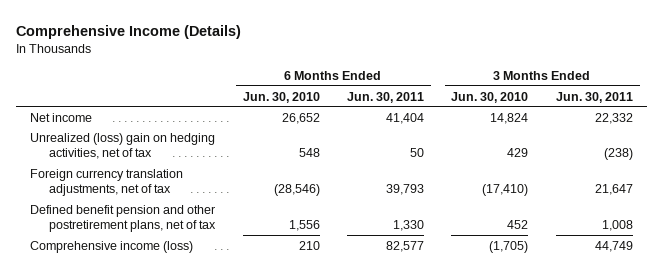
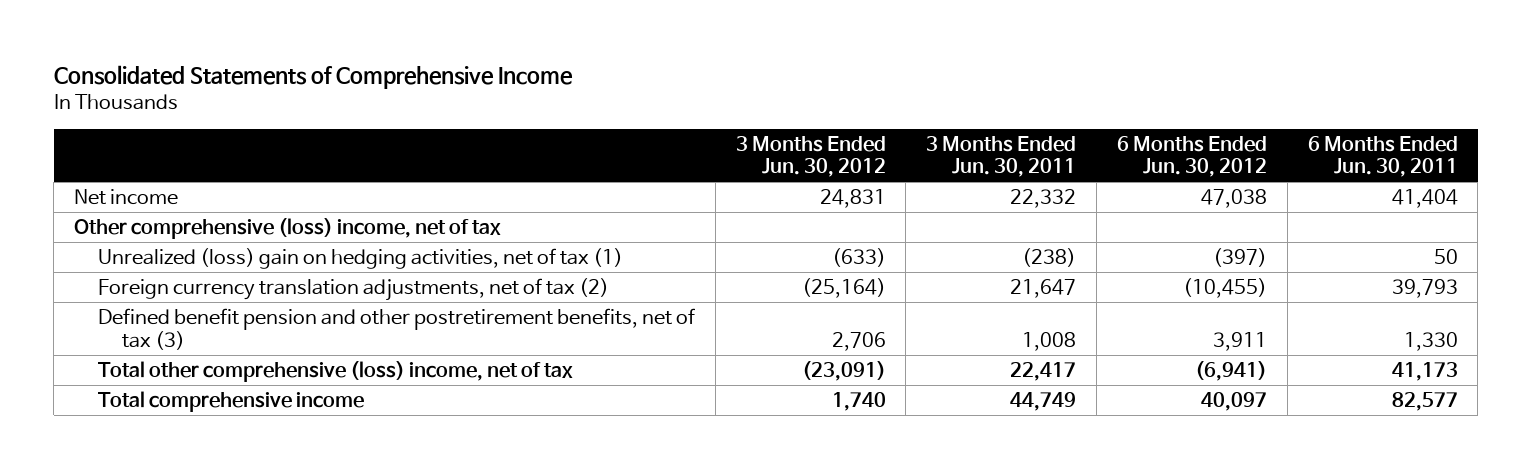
[16,24,242,39] Comprehensive Income (Details) -> [53,65,573,90] Consolidated Statements of Comprehensive Income
[242,91,320,103] Jun. 30, 2010 -> none
[451,91,529,103] Jun. 30, 2010 -> none
none -> [735,135,886,178] 3 Months Ended Jun. 30, 2012
none -> [1116,135,1267,178] 6 Months Ended Jun. 30, 2012
none -> [73,218,501,240] Other comprehensive (loss) income, net of tax
[30,132,216,160] Unrealized (loss) gain on hedging activities, net of tax -> [98,248,624,270] Unrealized (loss) gain on hedging activities, net of tax (1)
[30,168,184,197] Foreign currency translation adjustments, net of tax -> [98,278,610,302] Foreign currency translation adjustments, net of tax (2)
[30,204,217,233] Defined benefit pension and other postretirement plans, net of tax -> [98,308,696,350] Defined benefit pension and other postretirement benefits, net of tax (3)
none -> [98,361,574,383] Total other comprehensive (loss) income, net of tax
[30,240,194,253] Comprehensive income (loss) -> [98,391,365,413] Total comprehensive income

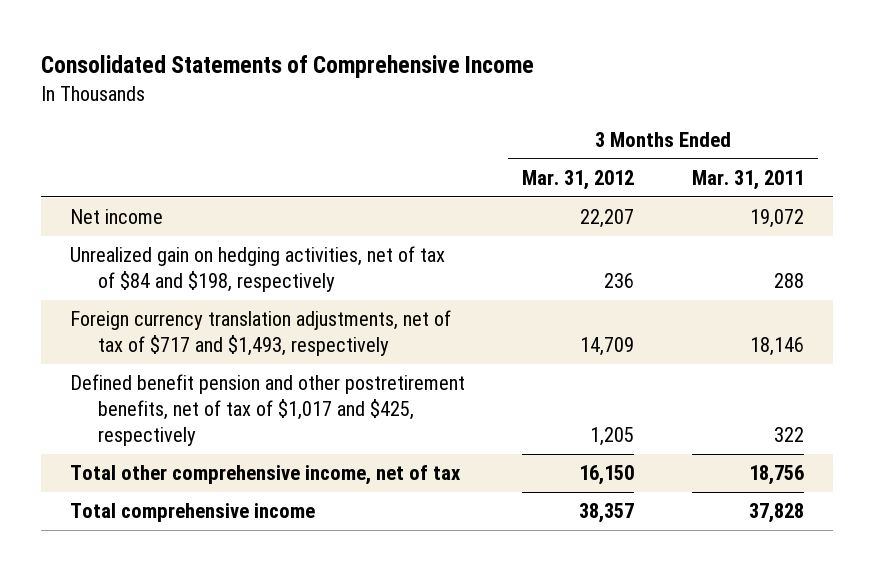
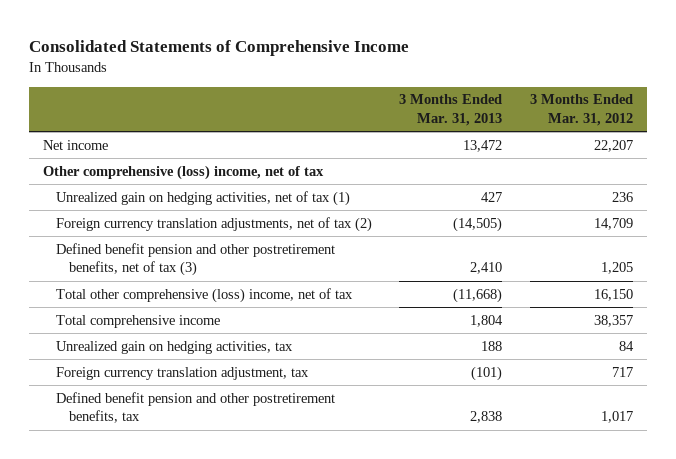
[691,169,804,190] Mar. 31, 2011 -> none
none -> [399,94,503,127] 3 Months Ended Mar. 31, 2013
none -> [42,164,324,180] Other comprehensive (loss) income, net of tax
[69,246,445,293] Unrealized gain on hedging activities, net of tax of $84 and $198, respectively -> [55,190,350,206] Unrealized gain on hedging activities, net of tax (1)
[69,310,451,357] Foreign currency translation adjustments, net of tax of $717 and $1,493, respectively -> [55,216,372,232] Foreign currency translation adjustments, net of tax (2)
[69,374,465,447] Defined benefit pension and other postretirement benefits, net of tax of $1,017 and $425, respectively -> [55,242,335,277] Defined benefit pension and other postretirement benefits, net of tax (3)
[69,465,461,486] Total other comprehensive income, net of tax -> [55,287,353,303] Total other comprehensive (loss) income, net of tax
none -> [55,340,293,354] Unrealized gain on hedging activities, tax
none -> [55,366,309,380] Foreign currency translation adjustment, tax
none -> [55,391,335,424] Defined benefit pension and other postretirement benefits, tax

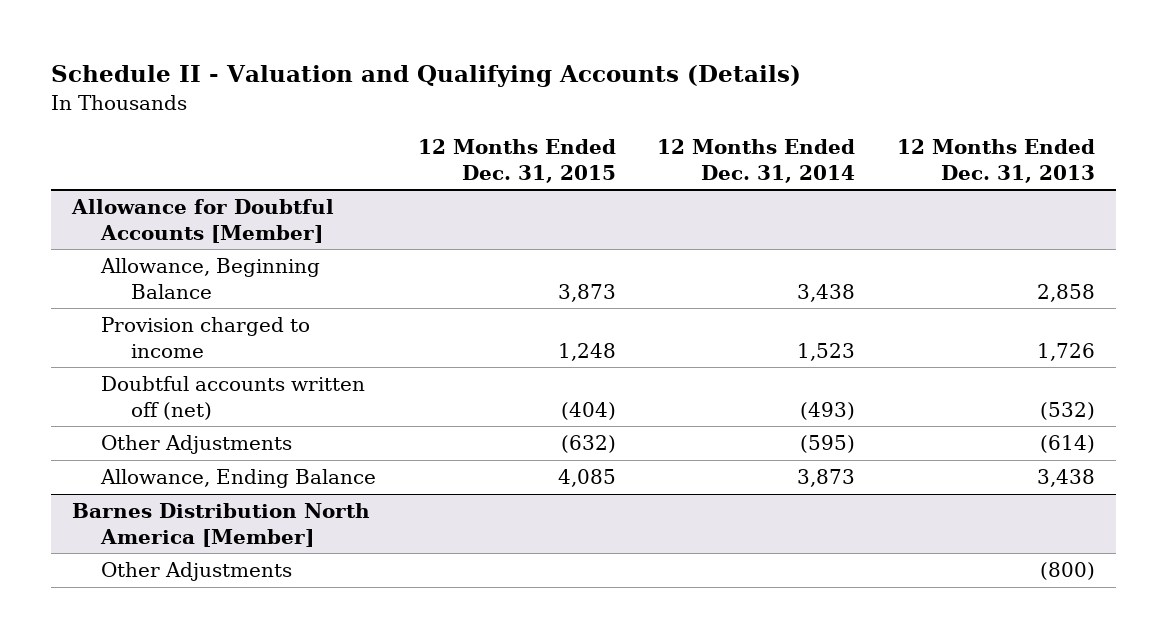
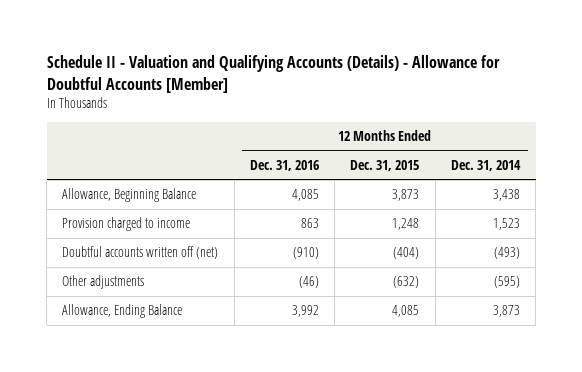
[51,65,802,88] Schedule II - Valuation and Qualifying Accounts (Details) -> [46,55,500,93] Schedule II - Valuation and Qualifying Accounts (Details) - Allowance for Doubtful Accounts [Member]
[896,138,1095,183] 12 Months Ended Dec. 31, 2013 -> none
none -> [249,159,319,171] Dec. 31, 2016
[70,199,334,244] Allowance for Doubtful Accounts [Member] -> none
[101,435,293,455] Other Adjustments -> [62,275,145,290] Other adjustments
[71,503,370,548] Barnes Distribution North America [Member] -> none
[101,562,293,582] Other Adjustments -> none

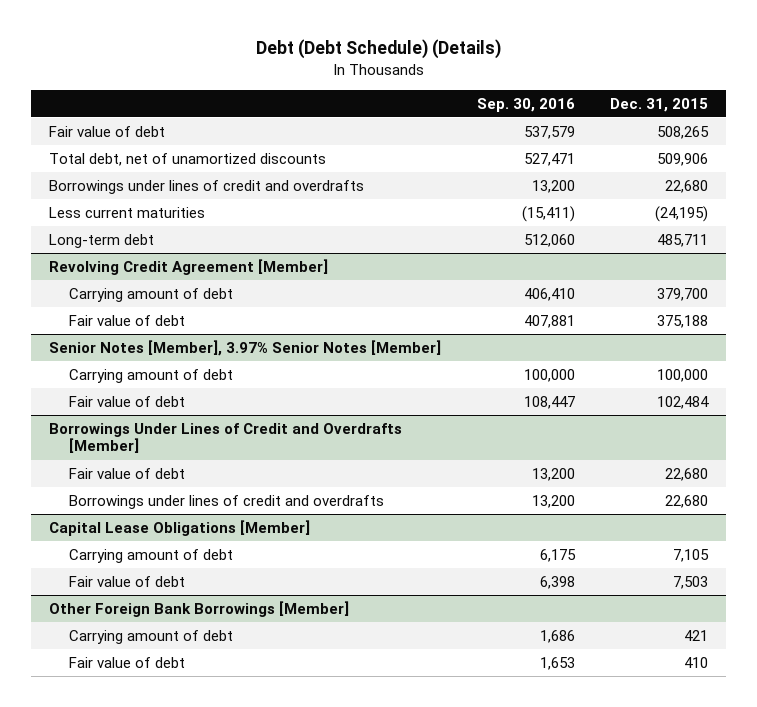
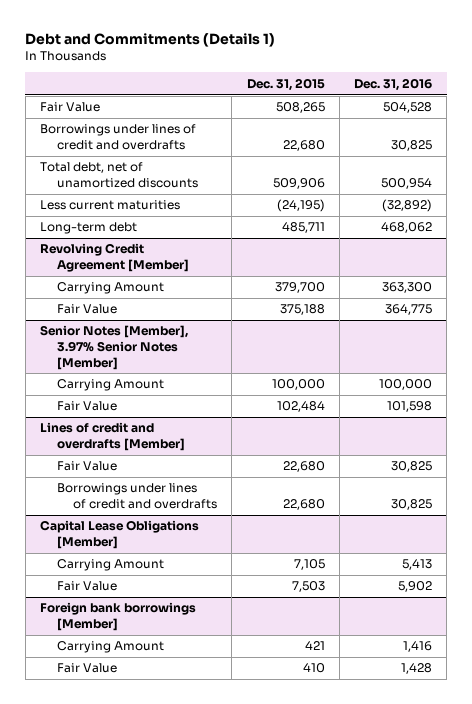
[255,39,501,60] Debt (Debt Schedule) (Details) -> [25,33,276,48] Debt and Commitments (Details 1)
[476,97,575,112] Sep. 30, 2016 -> none
none -> [353,77,432,91] Dec. 31, 2016
[48,125,165,137] Fair value of debt -> [40,102,101,113] Fair Value
[48,152,326,166] Total debt, net of unamortized discounts -> [40,162,198,189] Total debt, net of unamortized discounts
[69,287,234,302] Carrying amount of debt -> [56,282,164,295] Carrying Amount
[69,314,186,326] Fair value of debt -> [56,304,117,315] Fair Value
[69,368,234,383] Carrying amount of debt -> [56,379,164,392] Carrying Amount
[69,395,186,407] Fair value of debt -> [56,401,117,412] Fair Value
[48,422,402,454] Borrowings Under Lines of Credit and Overdrafts [Member] -> [40,422,185,452] Lines of credit and overdrafts [Member]
[69,467,186,479] Fair value of debt -> [56,461,117,472] Fair Value
[69,548,234,563] Carrying amount of debt -> [56,559,164,572] Carrying Amount
[69,575,186,587] Fair value of debt -> [56,581,117,592] Fair Value
[48,600,349,617] Other Foreign Bank Borrowings [Member] -> [40,602,197,632] Foreign bank borrowings [Member]
[69,629,234,644] Carrying amount of debt -> [56,641,164,654] Carrying Amount
[69,656,186,668] Fair value of debt -> [56,663,117,674] Fair Value

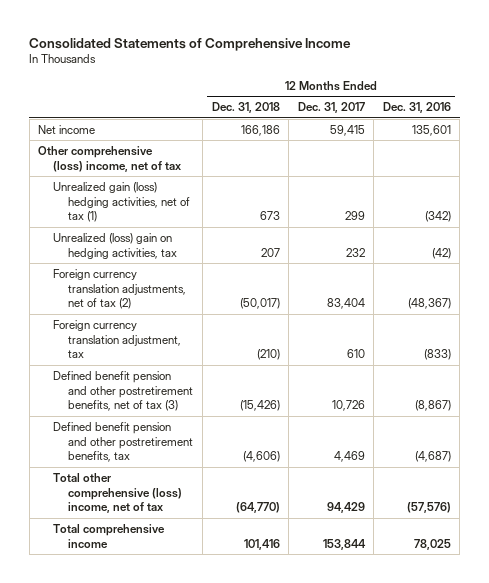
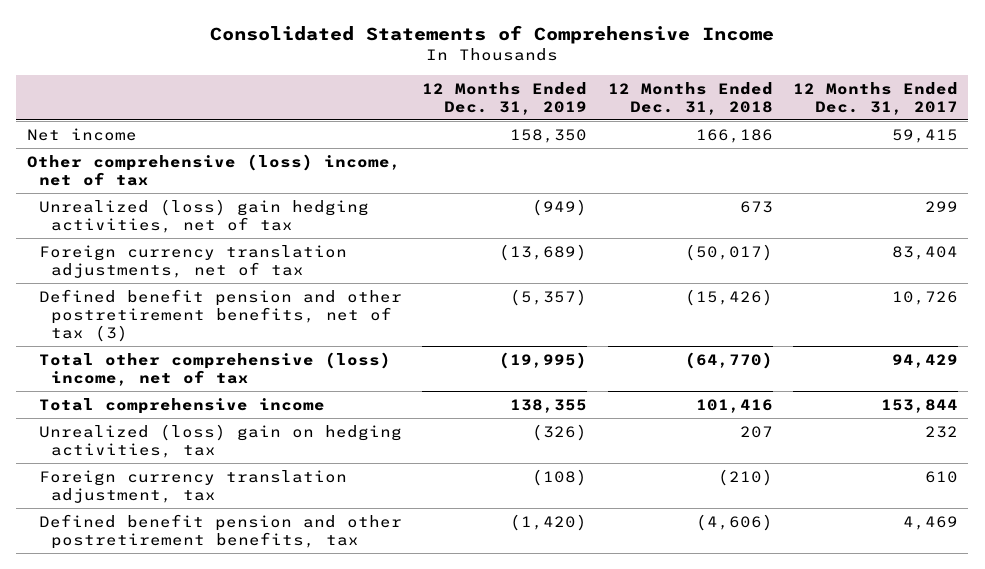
[382,102,451,114] Dec. 31, 2016 -> none
none -> [422,81,588,115] 12 Months Ended Dec. 31, 2019
[53,181,191,223] Unrealized gain (loss) hedging activities, net of tax (1) -> [38,198,369,233] Unrealized (loss) gain hedging activities, net of tax
[53,268,187,310] Foreign currency translation adjustments, net of tax (2) -> [38,244,347,278] Foreign currency translation adjustments, net of tax
[53,232,178,259] Unrealized (loss) gain on hedging activities, tax -> [38,423,402,458] Unrealized (loss) gain on hedging activities, tax
[53,319,182,359] Foreign currency translation adjustment, tax -> [38,469,347,503] Foreign currency translation adjustment, tax
[53,421,194,463] Defined benefit pension and other postretirement benefits, tax -> [38,513,402,549] Defined benefit pension and other postretirement benefits, tax

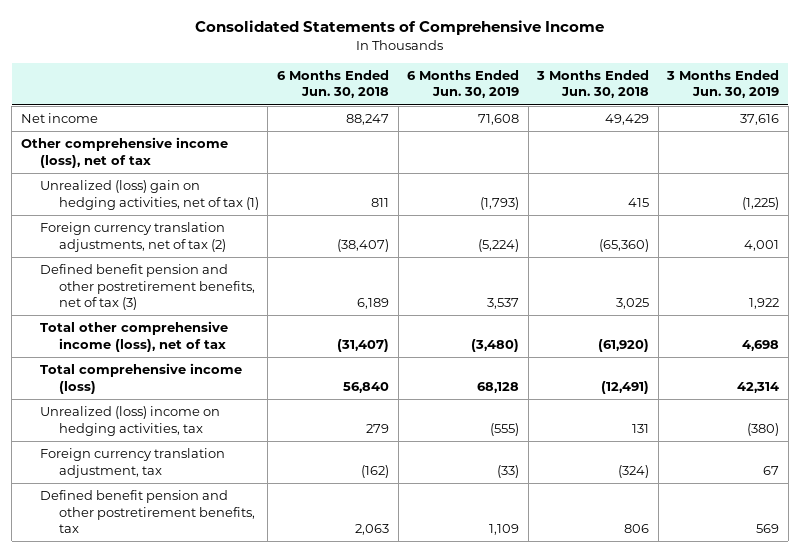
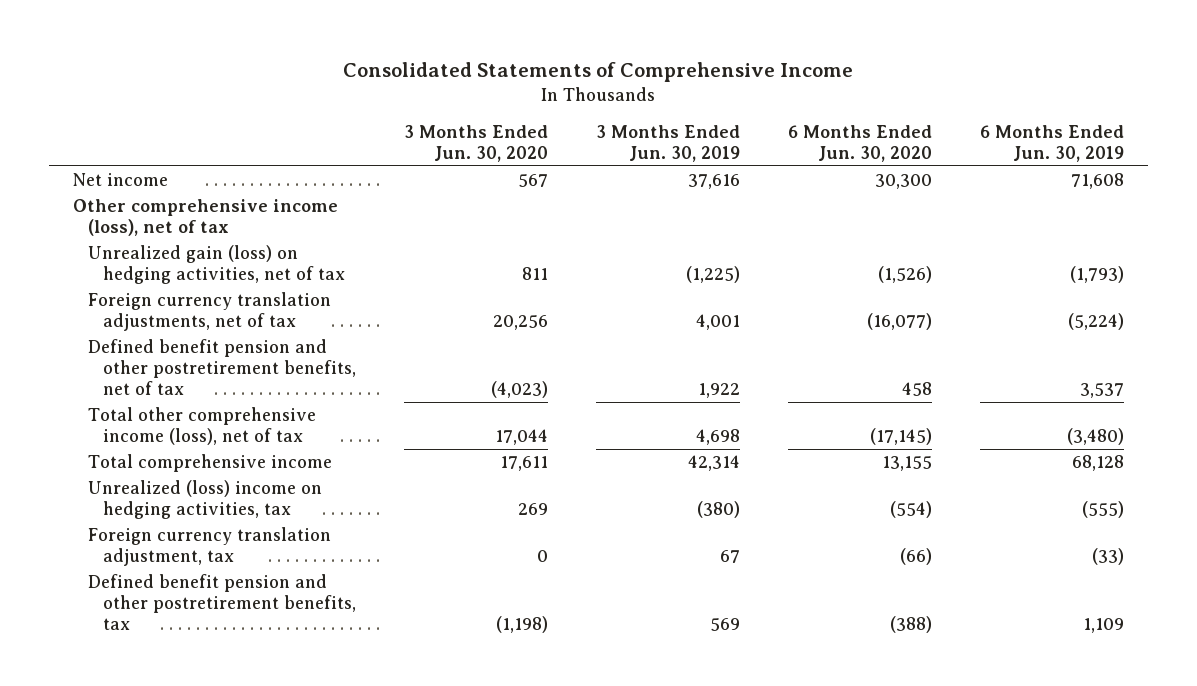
[277,70,390,99] 6 Months Ended Jun. 30, 2018 -> none
[536,70,650,99] 3 Months Ended Jun. 30, 2018 -> none
none -> [404,125,549,163] 3 Months Ended Jun. 30, 2020
none -> [788,125,933,163] 6 Months Ended Jun. 30, 2020
[39,180,259,210] Unrealized (loss) gain on hedging activities, net of tax (1) -> [88,245,346,285] Unrealized gain (loss) on hedging activities, net of tax
[39,222,226,252] Foreign currency translation adjustments, net of tax (2) -> [88,292,332,332] Foreign currency translation adjustments, net of tax
[39,264,255,310] Defined benefit pension and other postretirement benefits, net of tax (3) -> [88,339,357,396] Defined benefit pension and other postretirement benefits, net of tax
[39,363,242,394] Total comprehensive income (loss) -> [88,454,333,473] Total comprehensive income

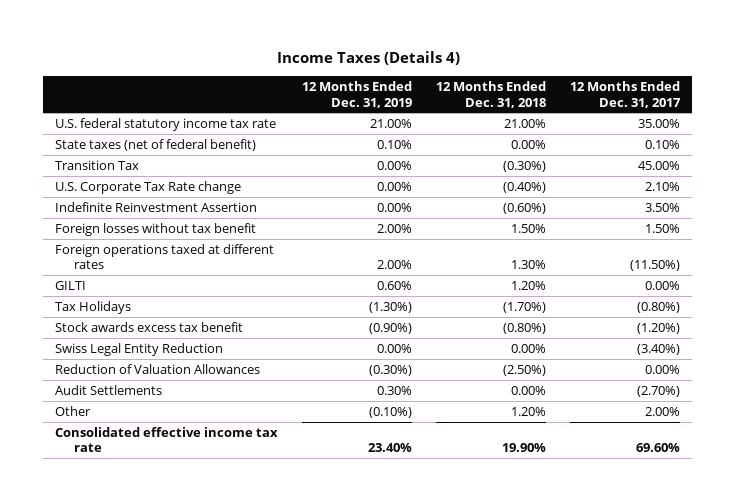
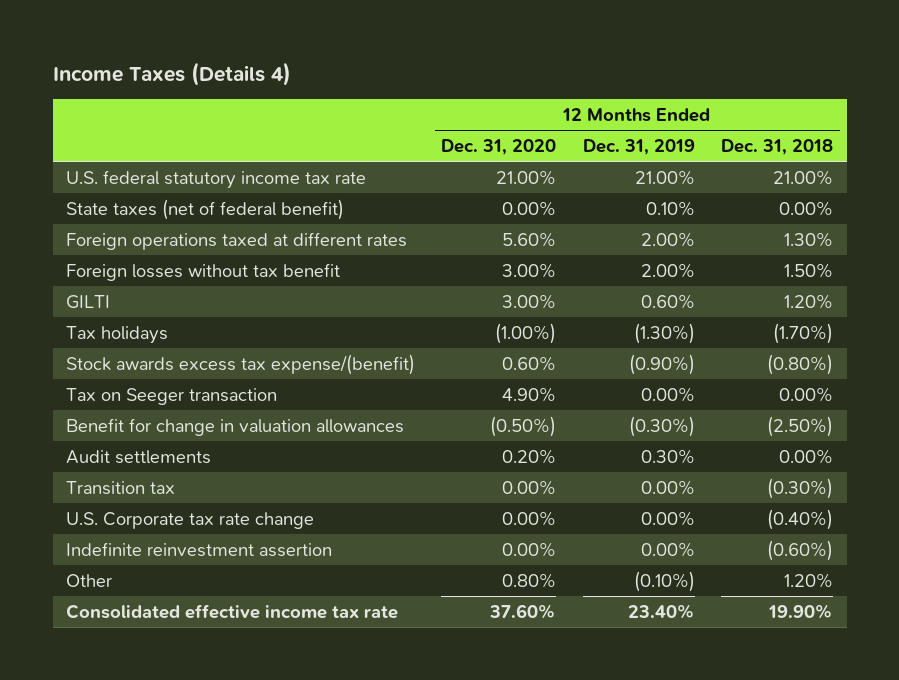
[570,81,682,108] 12 Months Ended Dec. 31, 2017 -> none
none -> [441,138,557,155] Dec. 31, 2020
[54,159,139,170] Transition Tax -> none
[54,180,241,194] U.S. Corporate Tax Rate change -> none
[54,201,257,212] Indefinite Reinvestment Assertion -> none
[54,222,256,236] Foreign losses without tax benefit -> [65,262,340,281] Foreign losses without tax benefit
[54,300,131,314] Tax Holidays -> [65,325,168,344] Tax holidays
[54,321,243,332] Stock awards excess tax benefit -> [65,353,415,375] Stock awards excess tax expense/(benefit)
[54,342,223,356] Swiss Legal Entity Reduction -> [65,387,277,405] Tax on Seeger transaction
[54,363,260,374] Reduction of Valuation Allowances -> [65,417,404,436] Benefit for change in valuation allowances
[54,384,162,395] Audit Settlements -> [65,449,211,464] Audit settlements
none -> [65,480,175,495] Transition tax
none -> [65,511,314,529] U.S. Corporate tax rate change
none -> [65,541,332,557] Indefinite reinvestment assertion

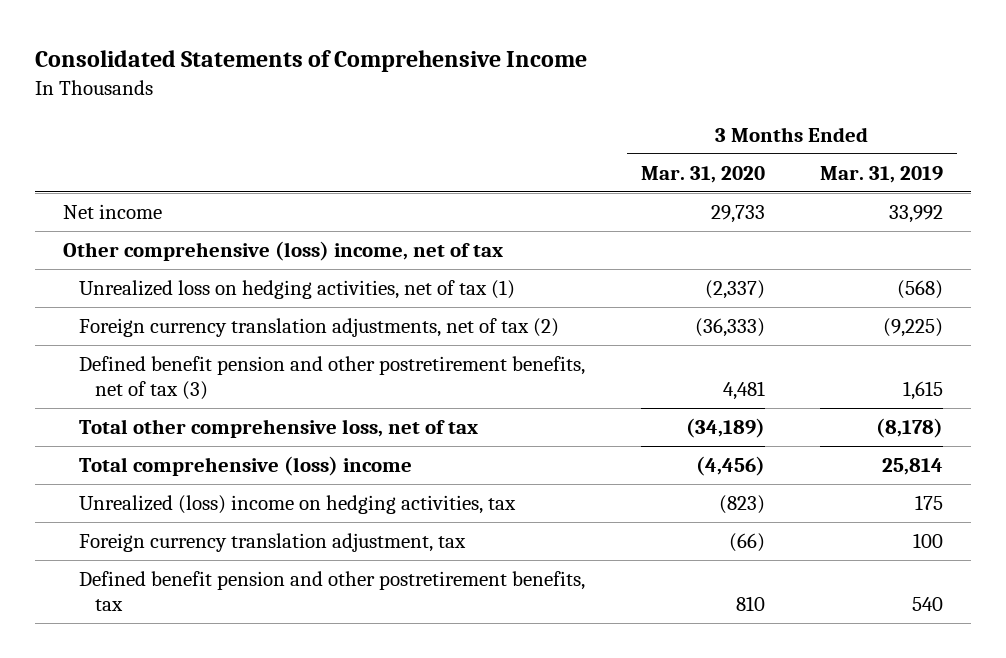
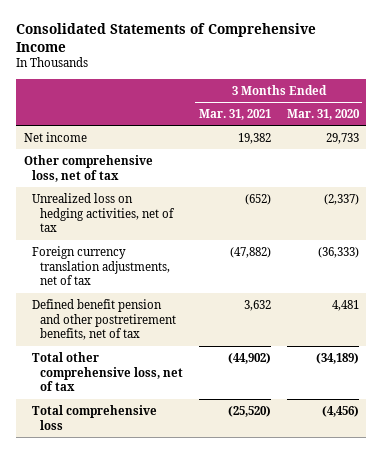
[820,165,944,183] Mar. 31, 2019 -> none
none -> [198,108,271,120] Mar. 31, 2021
[62,240,503,261] Other comprehensive (loss) income, net of tax -> [23,154,153,182] Other comprehensive loss, net of tax
[79,279,516,299] Unrealized loss on hedging activities, net of tax (1) -> [31,192,176,233] Unrealized loss on hedging activities, net of tax
[79,317,560,337] Foreign currency translation adjustments, net of tax (2) -> [31,245,171,286] Foreign currency translation adjustments, net of tax
[79,355,586,401] Defined benefit pension and other postretirement benefits, net of tax (3) -> [31,298,177,341] Defined benefit pension and other postretirement benefits, net of tax
[79,494,517,514] Unrealized (loss) income on hedging activities, tax -> none
[79,532,467,552] Foreign currency translation adjustment, tax -> none
[79,570,586,612] Defined benefit pension and other postretirement benefits, tax -> none
[79,455,413,476] Total comprehensive (loss) income -> [31,404,157,430] Total comprehensive loss

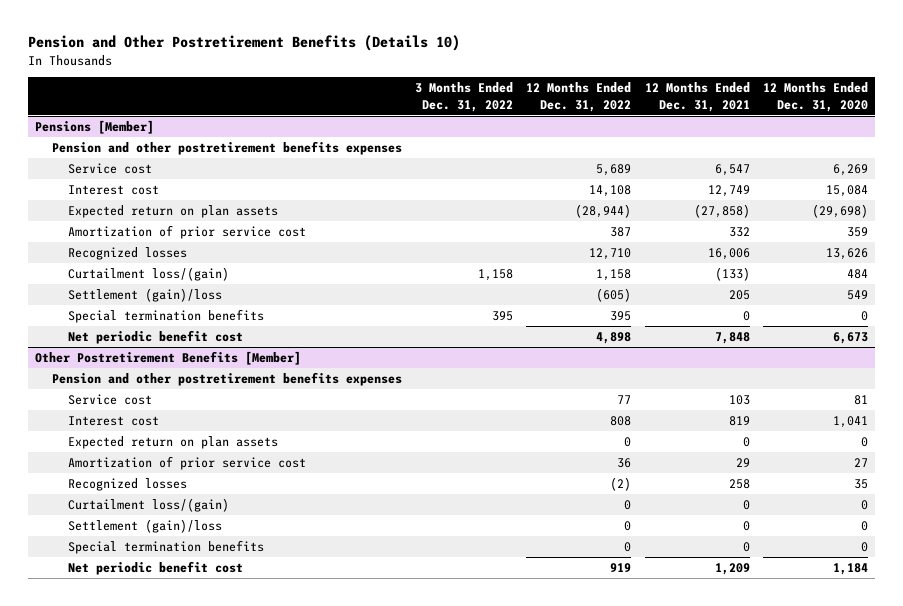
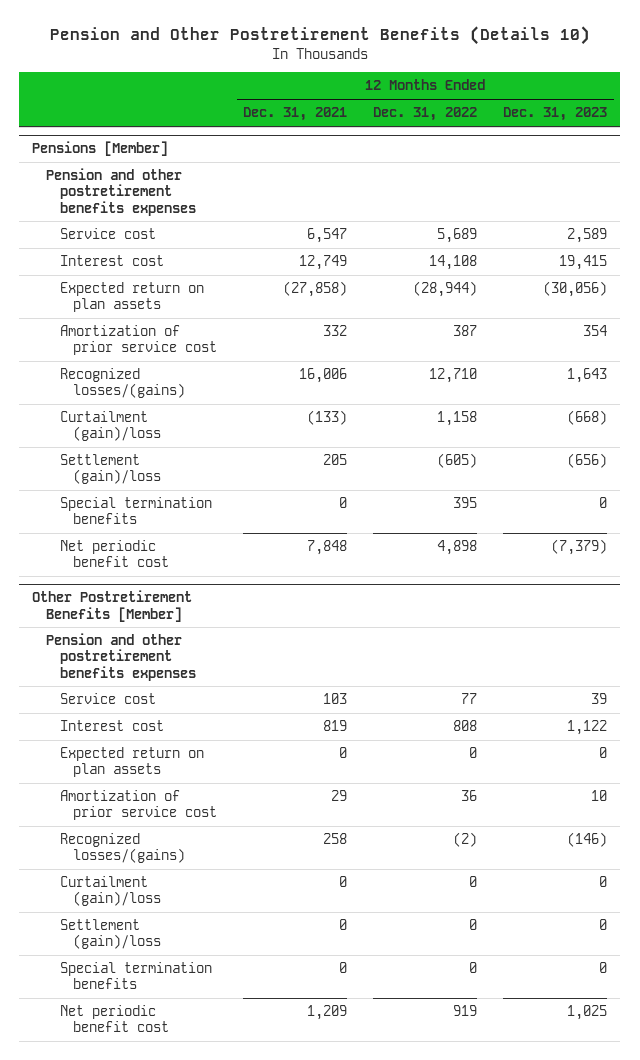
[415,82,514,112] 3 Months Ended Dec. 31, 2022 -> none
[763,82,869,112] 12 Months Ended Dec. 31, 2020 -> none
none -> [503,107,608,122] Dec. 31, 2023
[68,247,188,261] Recognized losses -> [59,368,186,399] Recognized losses/(gains)
[68,267,230,282] Curtailment loss/(gain) -> [59,411,162,442] Curtailment (gain)/loss
[68,478,188,492] Recognized losses -> [59,833,186,864] Recognized losses/(gains)
[68,498,230,513] Curtailment loss/(gain) -> [59,876,162,907] Curtailment (gain)/loss

